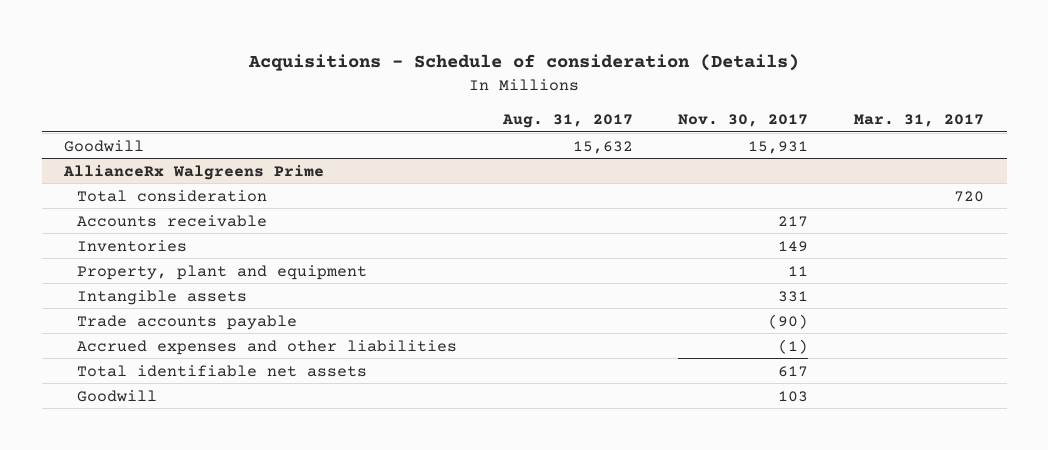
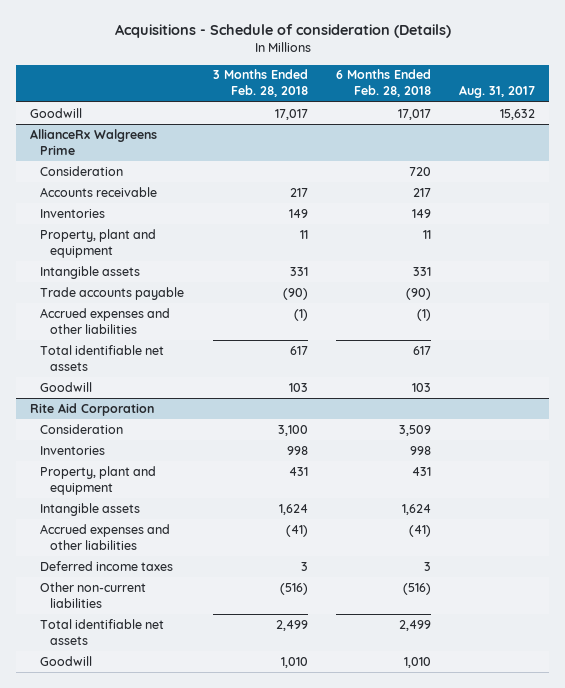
[678,114,809,128] Nov. 30, 2017 -> none
[853,114,984,128] Mar. 31, 2017 -> none
none -> [212,69,308,98] 3 Months Ended Feb. 28, 2018
none -> [335,69,431,98] 6 Months Ended Feb. 28, 2018
[77,189,268,202] Total consideration -> [40,165,124,176] Consideration
none -> [30,402,155,416] Rite Aid Corporation
none -> [40,423,124,434] Consideration
none -> [40,445,106,455] Inventories
none -> [40,465,157,495] Property, plant and equipment
none -> [40,502,141,516] Intangible assets
none -> [40,523,171,550] Accrued expenses and other liabilities
none -> [40,560,174,571] Deferred income taxes
none -> [40,581,147,608] Other non-current liabilities
none -> [40,618,165,645] Total identifiable net assets
none -> [40,655,93,666] Goodwill

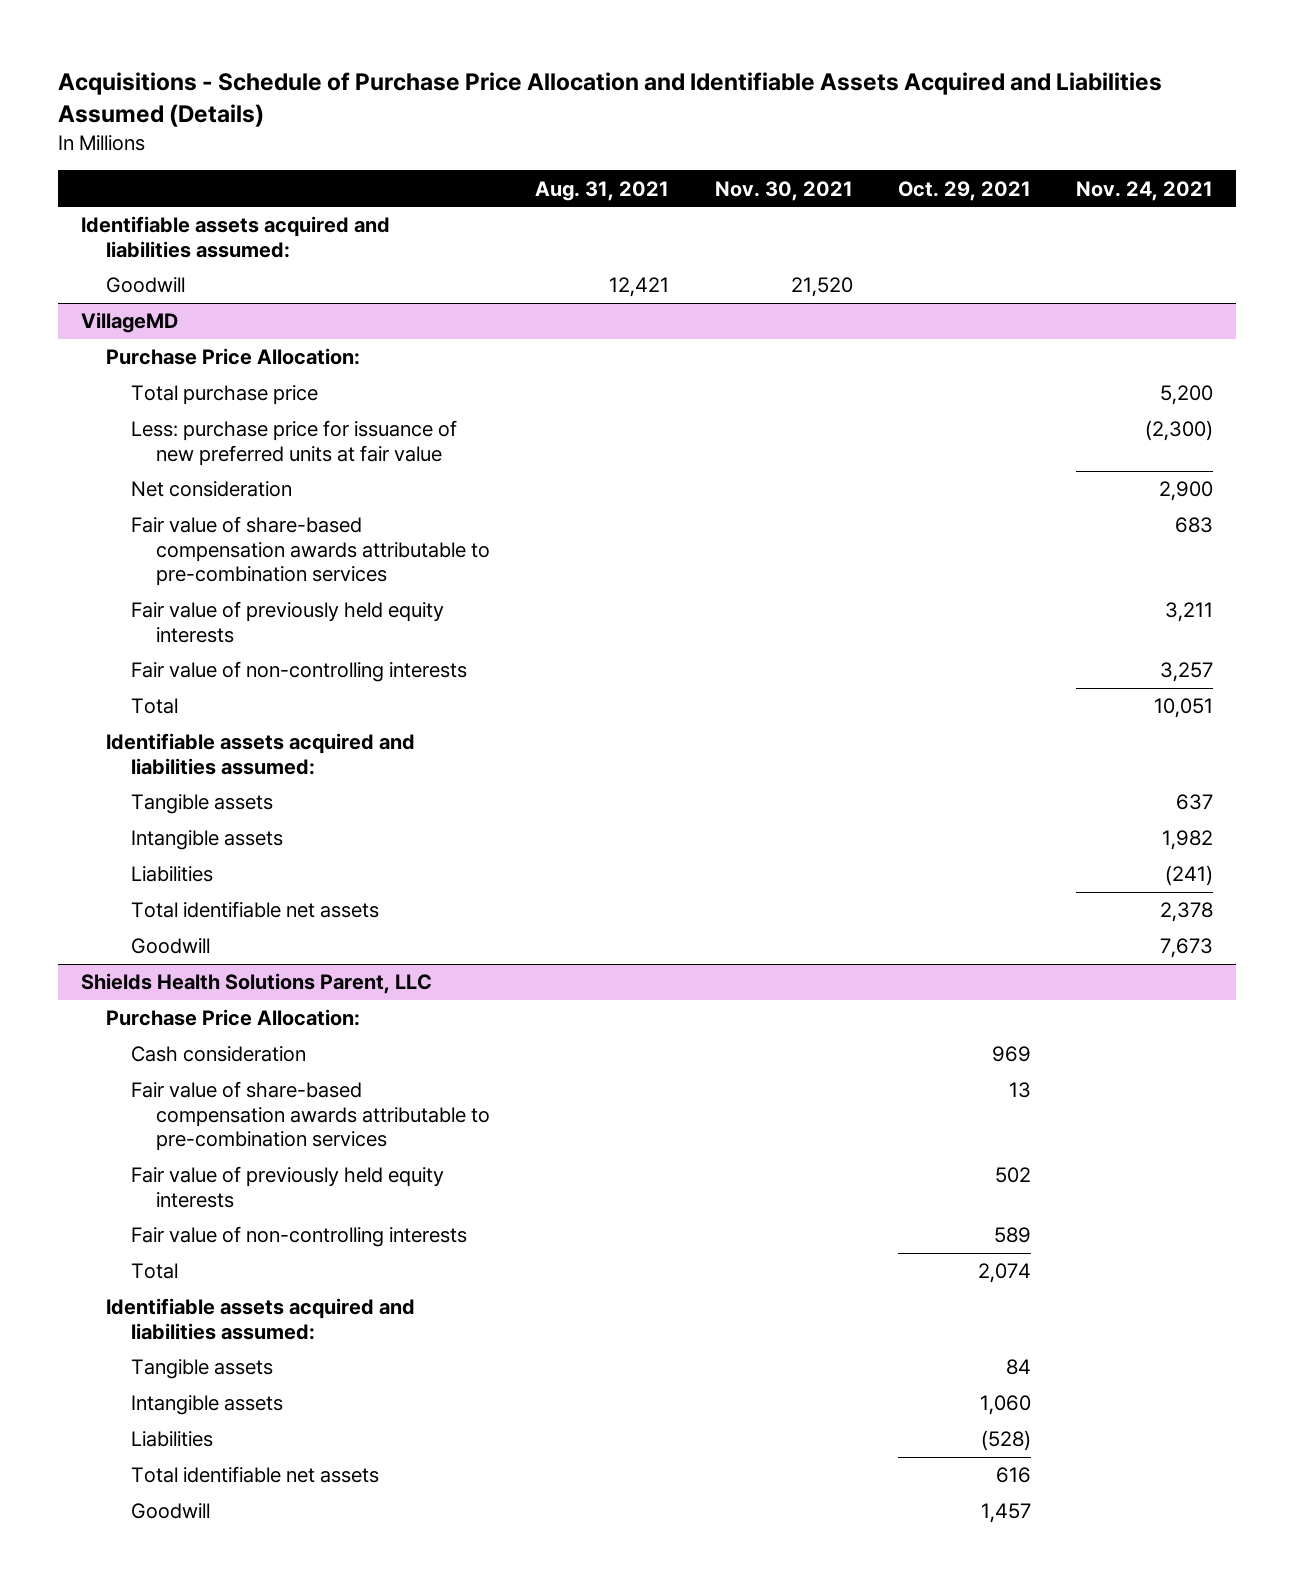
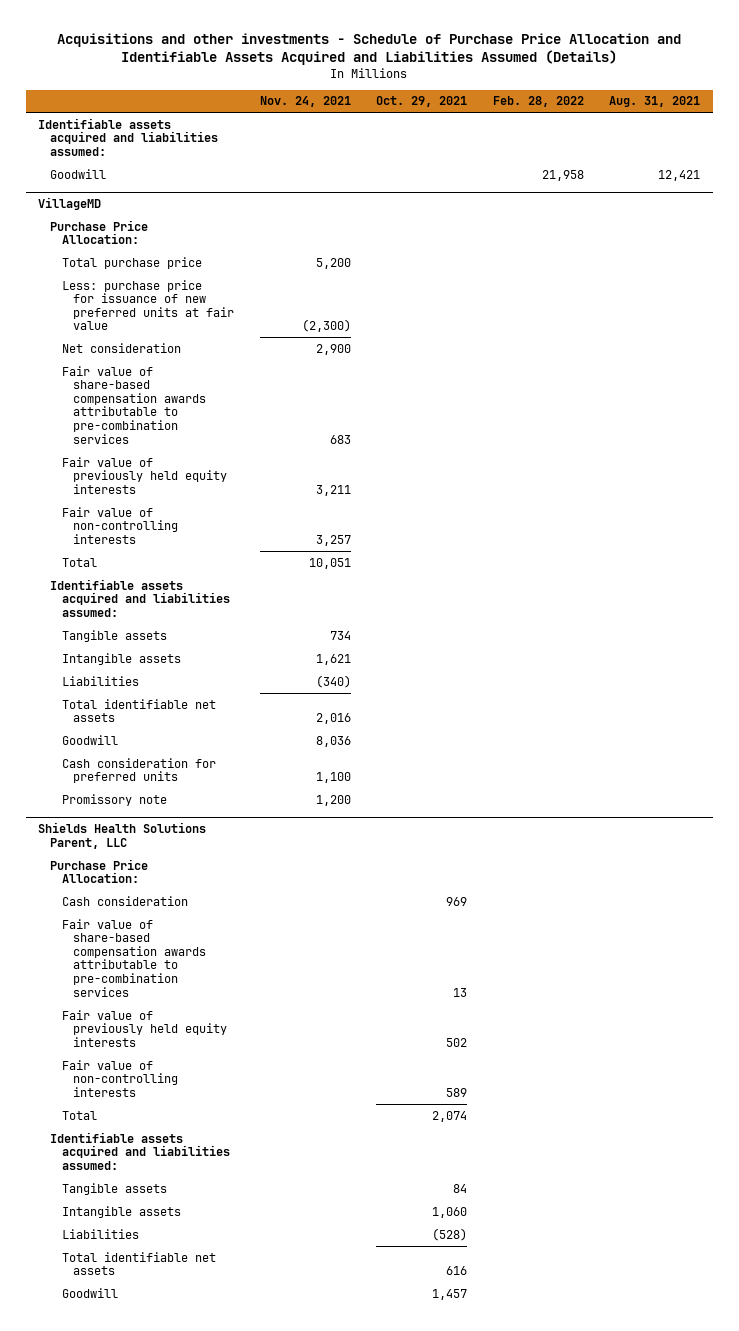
[58,72,1163,127] Acquisitions - Schedule of Purchase Price Allocation and Identifiable Assets Acquired and Liabilities Assumed (Details) -> [57,32,682,65] Acquisitions and other investments - Schedule of Purchase Price Allocation and Identifiable Assets Acquired and Liabilities Assumed (Details)
[714,180,853,201] Nov. 30, 2021 -> none
none -> [492,96,584,108] Feb. 28, 2022
[1176,794,1214,811] 637 -> [329,630,351,640] 734
[1162,830,1214,851] 1,982 -> [315,653,351,665] 1,621
[1165,865,1214,887] (241) -> [315,674,351,688] (340)
[1160,902,1214,923] 2,378 -> [315,713,351,725] 2,016
[1160,938,1214,959] 7,673 -> [315,735,351,747] 8,036
none -> [61,757,216,784] Cash consideration for preferred units
none -> [61,793,167,806] Promissory note

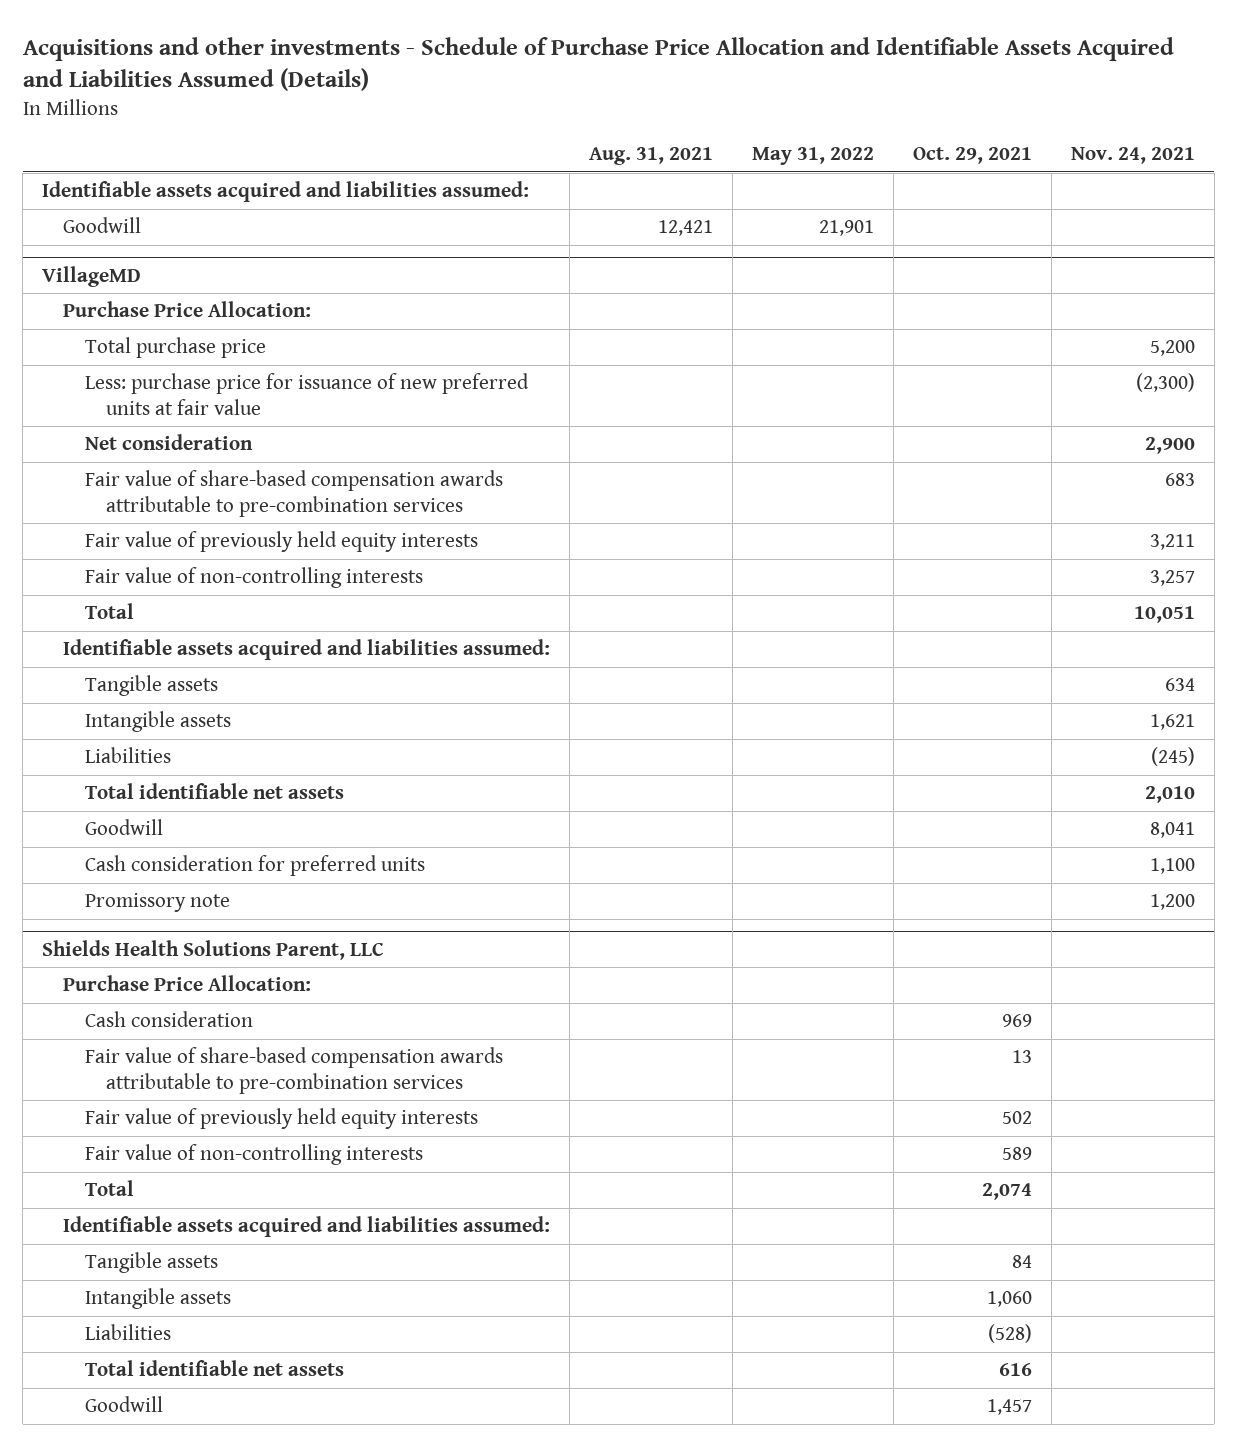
[492,96,584,108] Feb. 28, 2022 -> none
none -> [752,147,875,166] May 31, 2022
[329,630,351,640] 734 -> [1164,678,1195,692] 634
[315,674,351,688] (340) -> [1150,747,1195,767] (245)
[315,713,351,725] 2,016 -> [1144,786,1195,804] 2,010
[315,735,351,747] 8,036 -> [1149,822,1195,839] 8,041

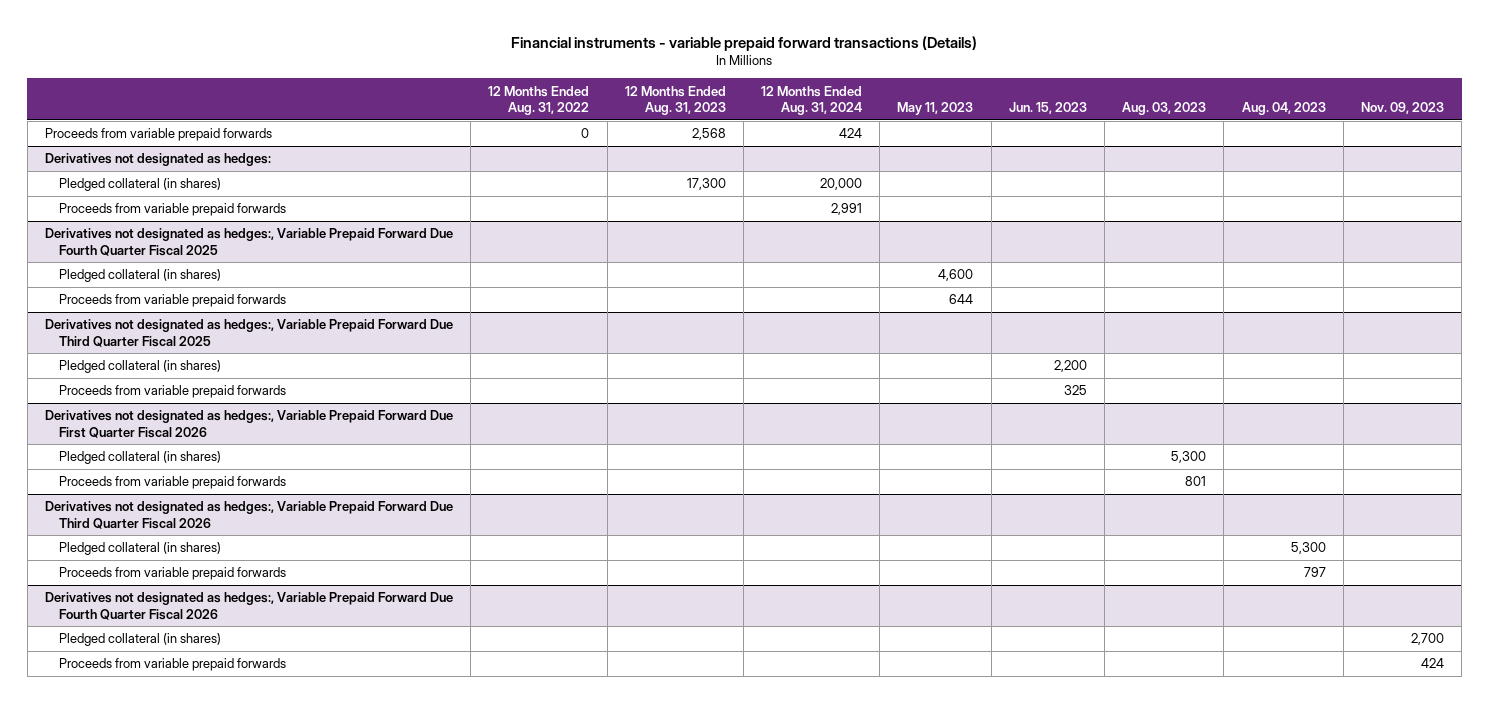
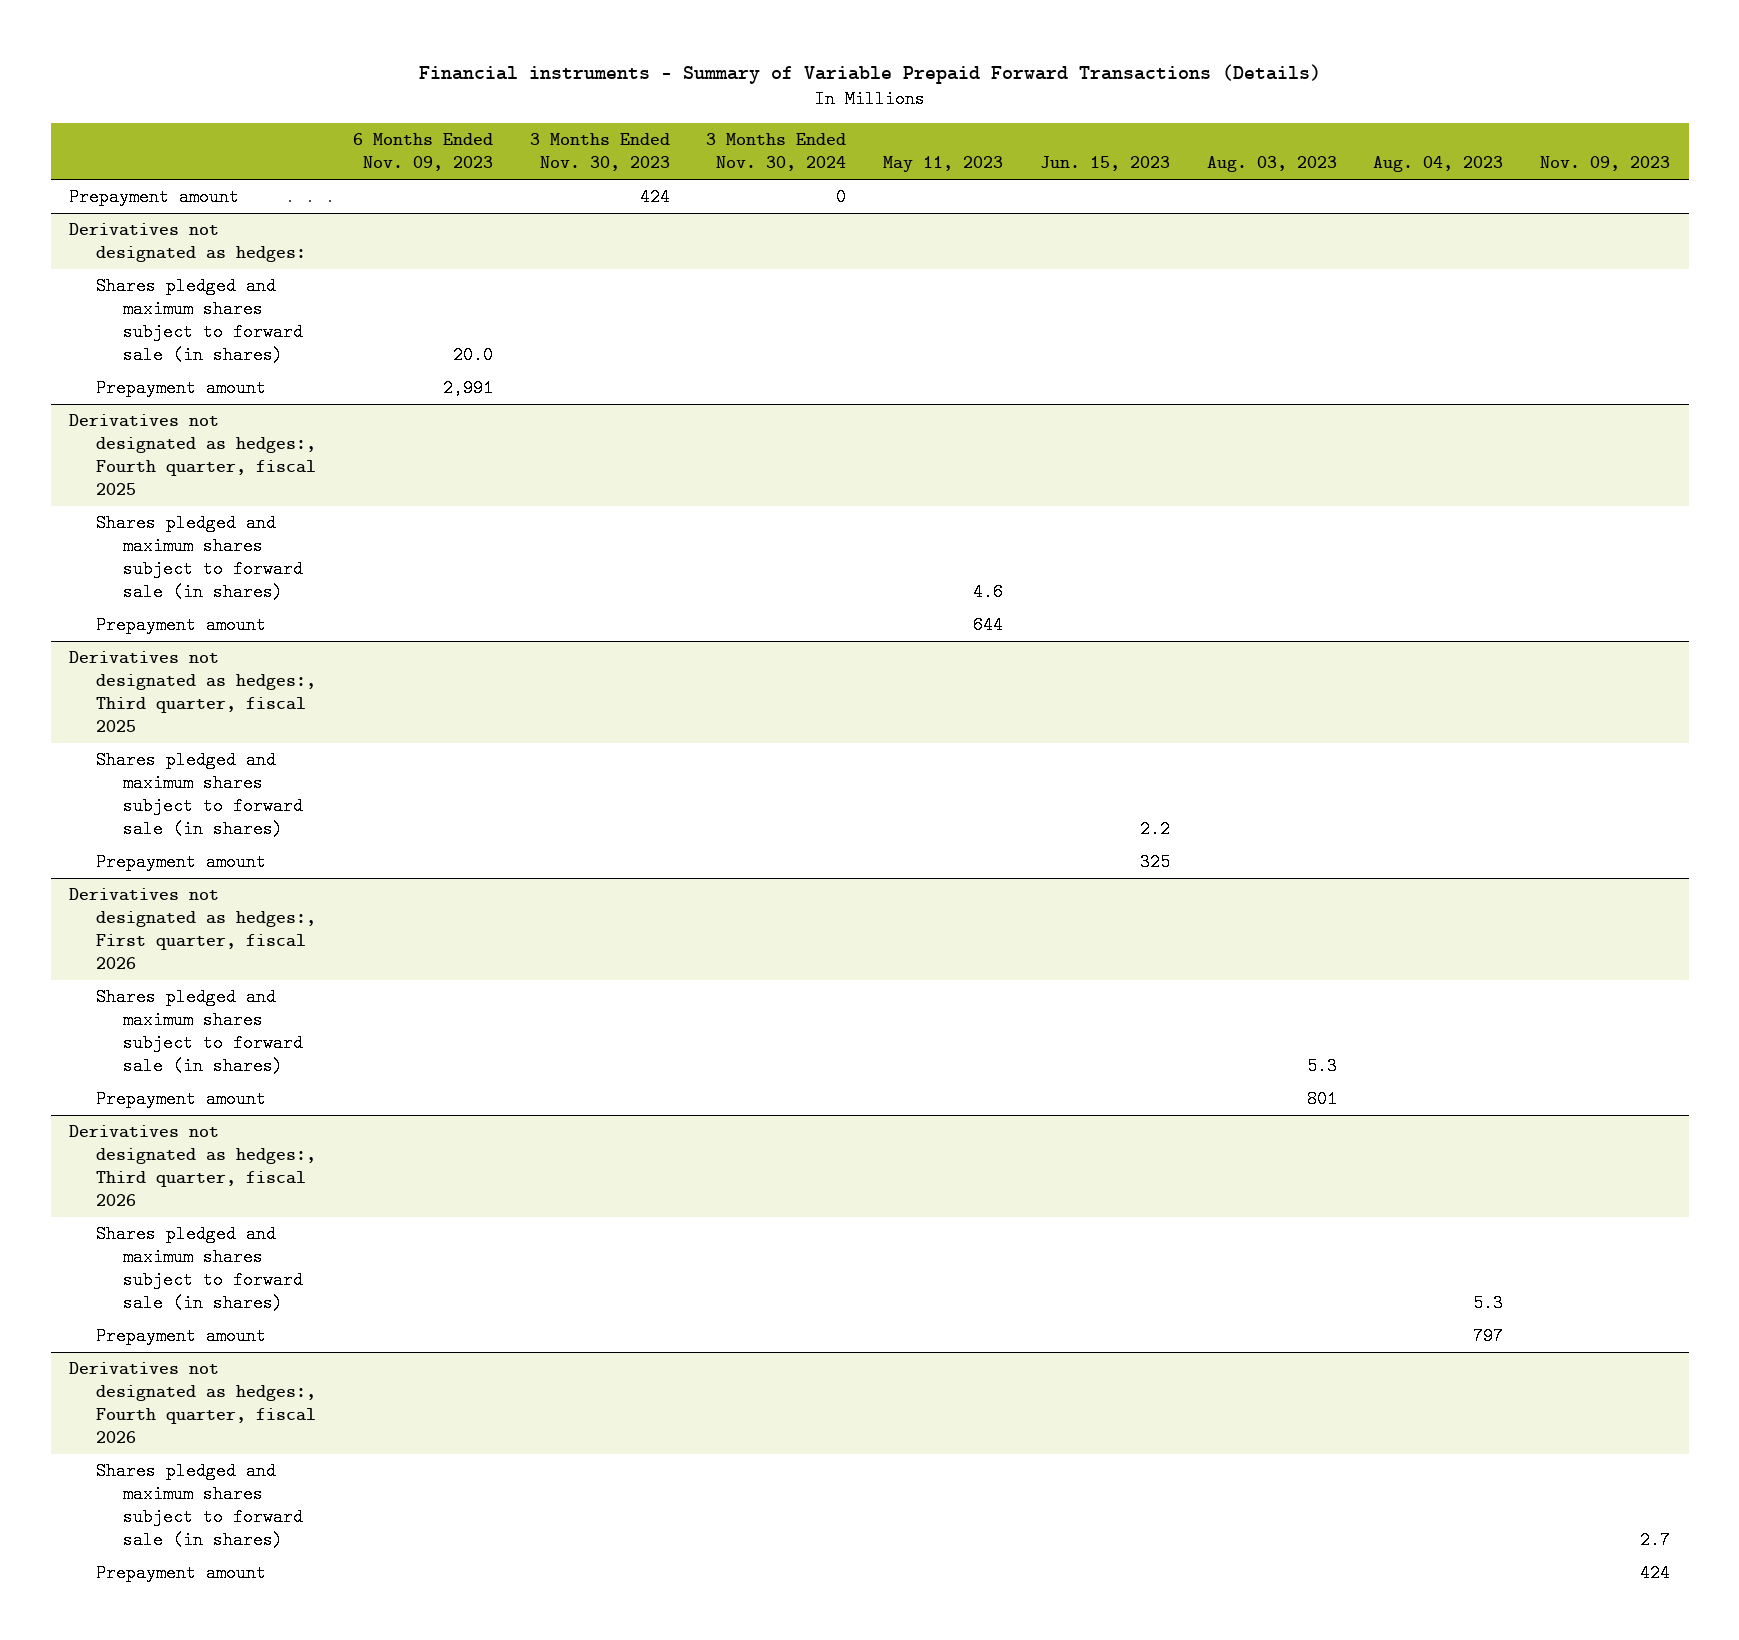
[511,35,978,51] Financial instruments - variable prepaid forward transactions (Details) -> [418,64,1321,85] Financial instruments - Summary of Variable Prepaid Forward Transactions (Details)
[488,85,590,115] 12 Months Ended Aug. 31, 2022 -> none
[624,85,726,115] 12 Months Ended Aug. 31, 2023 -> none
[761,85,863,115] 12 Months Ended Aug. 31, 2024 -> none
none -> [352,132,493,171] 6 Months Ended Nov. 09, 2023
none -> [529,132,670,171] 3 Months Ended Nov. 30, 2023
none -> [706,132,847,171] 3 Months Ended Nov. 30, 2024
[45,128,273,142] Proceeds from variable prepaid forwards -> [69,188,240,207] Prepayment amount
[58,178,221,192] Pledged collateral (in shares) -> [96,277,304,365] Shares pledged and maximum shares subject to forward sale (in shares)
[58,203,286,217] Proceeds from variable prepaid forwards -> [96,379,267,398] Prepayment amount
[45,228,454,256] Derivatives not designated as hedges:, Variable Prepaid Forward Due Fourth Quarter Fiscal 2025 -> [69,414,317,496] Derivatives not designated as hedges:, Fourth quarter, fiscal 2025
[58,269,221,283] Pledged collateral (in shares) -> [96,514,304,602] Shares pledged and maximum shares subject to forward sale (in shares)
[938,269,974,282] 4,600 -> [973,583,1004,602] 4.6
[58,294,286,308] Proceeds from variable prepaid forwards -> [96,616,267,635] Prepayment amount
[45,319,454,347] Derivatives not designated as hedges:, Variable Prepaid Forward Due Third Quarter Fiscal 2025 -> [69,651,317,733] Derivatives not designated as hedges:, Third quarter, fiscal 2025
[58,360,221,374] Pledged collateral (in shares) -> [96,751,304,839] Shares pledged and maximum shares subject to forward sale (in shares)
[1053,360,1087,373] 2,200 -> [1139,820,1170,839] 2.2
[58,385,286,399] Proceeds from variable prepaid forwards -> [96,853,267,872] Prepayment amount
[45,410,454,438] Derivatives not designated as hedges:, Variable Prepaid Forward Due First Quarter Fiscal 2026 -> [69,888,317,970] Derivatives not designated as hedges:, First quarter, fiscal 2026
[58,451,221,465] Pledged collateral (in shares) -> [96,988,304,1076] Shares pledged and maximum shares subject to forward sale (in shares)
[1171,451,1207,464] 5,300 -> [1306,1057,1337,1076] 5.3
[58,476,286,490] Proceeds from variable prepaid forwards -> [96,1090,267,1109] Prepayment amount
[45,501,454,529] Derivatives not designated as hedges:, Variable Prepaid Forward Due Third Quarter Fiscal 2026 -> [69,1125,317,1207] Derivatives not designated as hedges:, Third quarter, fiscal 2026
[58,542,221,556] Pledged collateral (in shares) -> [96,1225,304,1313] Shares pledged and maximum shares subject to forward sale (in shares)
[1290,542,1326,555] 5,300 -> [1473,1294,1504,1313] 5.3
[58,567,286,581] Proceeds from variable prepaid forwards -> [96,1327,267,1346] Prepayment amount
[45,592,454,620] Derivatives not designated as hedges:, Variable Prepaid Forward Due Fourth Quarter Fiscal 2026 -> [69,1362,317,1444] Derivatives not designated as hedges:, Fourth quarter, fiscal 2026
[58,633,221,647] Pledged collateral (in shares) -> [96,1462,304,1550] Shares pledged and maximum shares subject to forward sale (in shares)
[1410,633,1444,646] 2,700 -> [1640,1531,1671,1550] 2.7
[58,658,286,672] Proceeds from variable prepaid forwards -> [96,1564,267,1583] Prepayment amount

